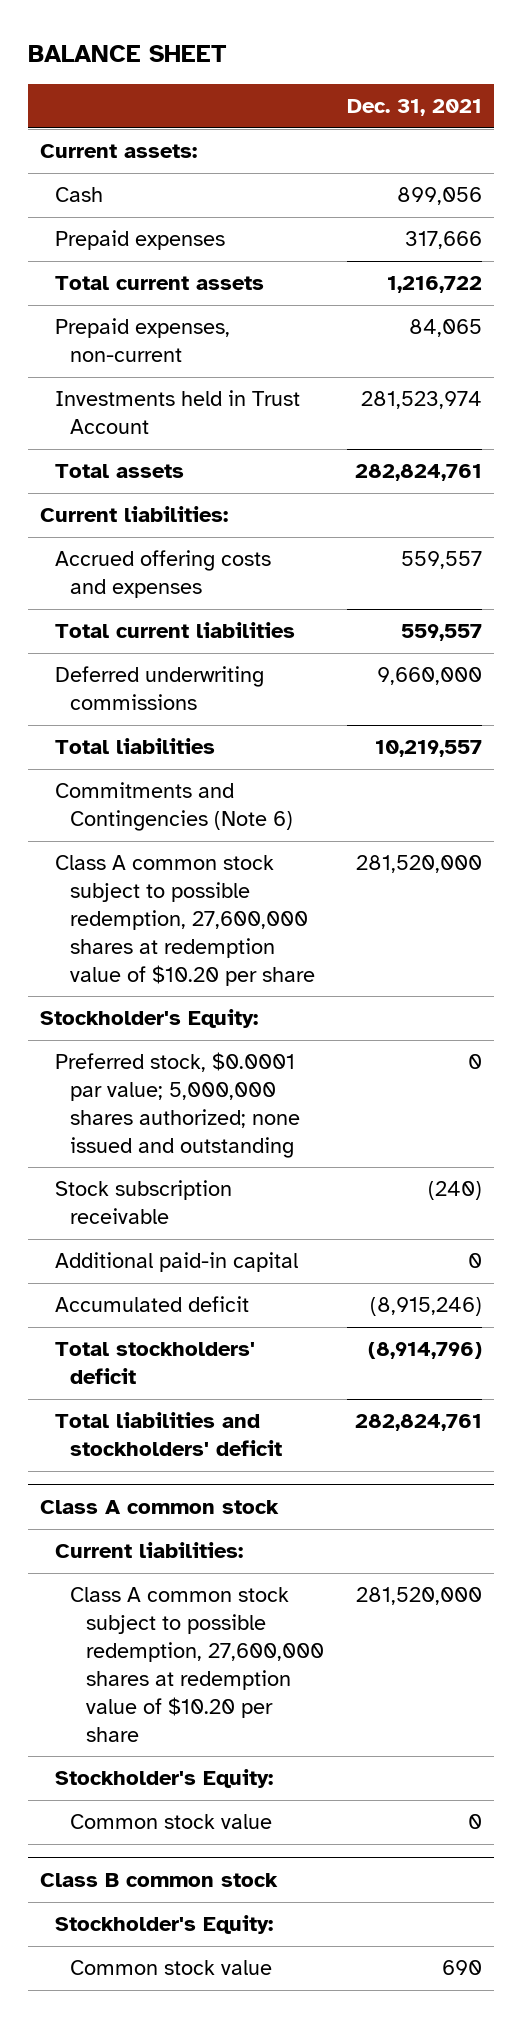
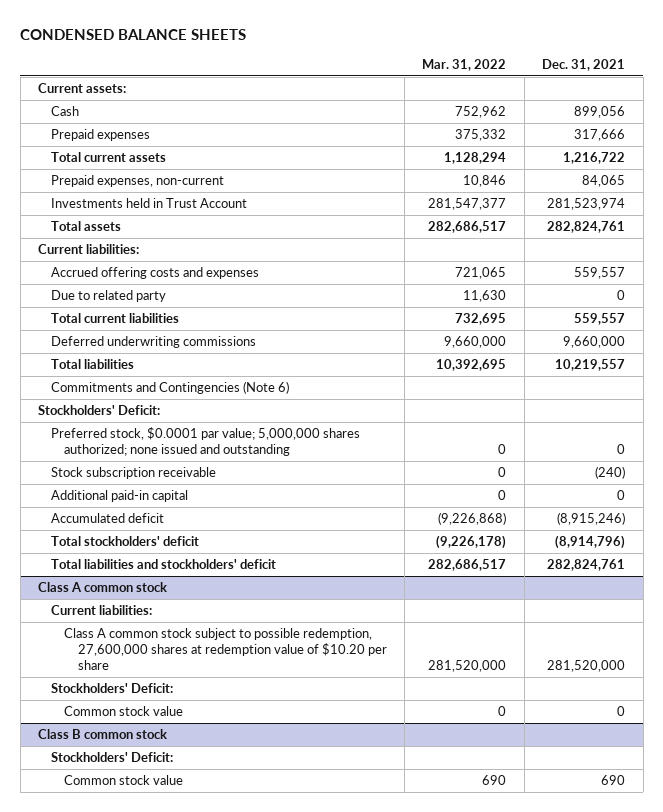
[27,44,227,62] BALANCE SHEET -> [20,29,247,41] CONDENSED BALANCE SHEETS
none -> [422,59,507,72] Mar. 31, 2022
none -> [51,289,167,302] Due to related party
[54,855,316,986] Class A common stock subject to possible redemption, 27,600,000 shares at redemption value of $10.20 per share -> none
[39,1009,258,1029] Stockholder's Equity: -> [37,404,160,415] Stockholders' Deficit:
[54,1769,273,1789] Stockholder's Equity: -> [51,682,174,693] Stockholders' Deficit:
[54,1915,273,1935] Stockholder's Equity: -> [51,751,174,762] Stockholders' Deficit:

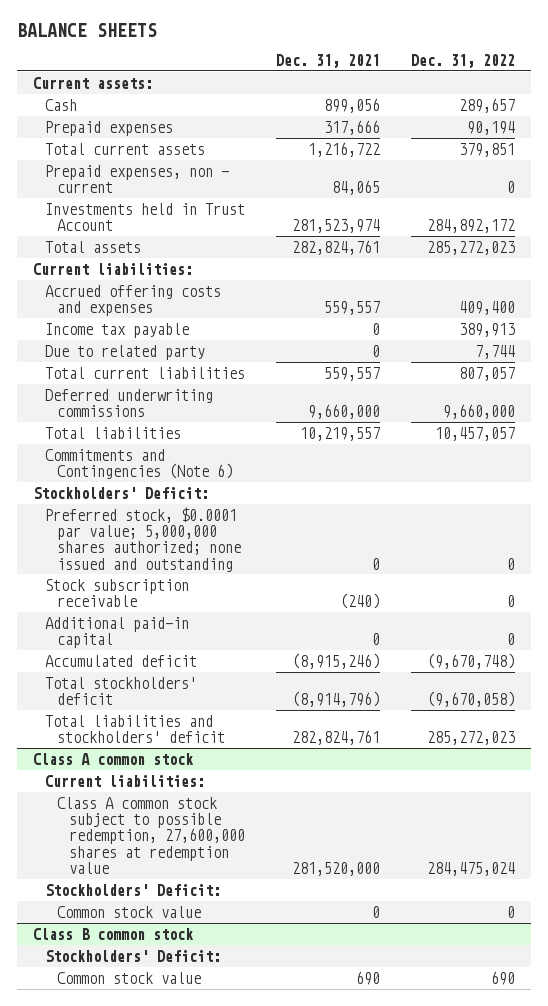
[20,29,247,41] CONDENSED BALANCE SHEETS -> [17,22,158,37] BALANCE SHEETS
[422,59,507,72] Mar. 31, 2022 -> none
none -> [411,53,516,68] Dec. 31, 2022
[51,174,225,187] Prepaid expenses, non-current -> [44,164,229,193] Prepaid expenses, non - current
none -> [44,322,189,338] Income tax payable
[64,627,387,671] Class A common stock subject to possible redemption, 27,600,000 shares at redemption value of $10.20 per share -> [56,796,245,874] Class A common stock subject to possible redemption, 27,600,000 shares at redemption value

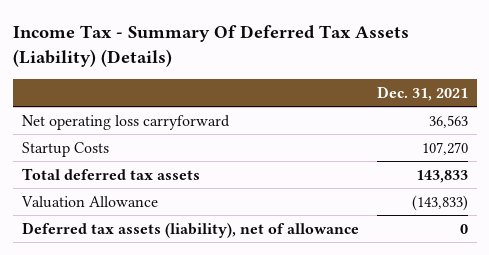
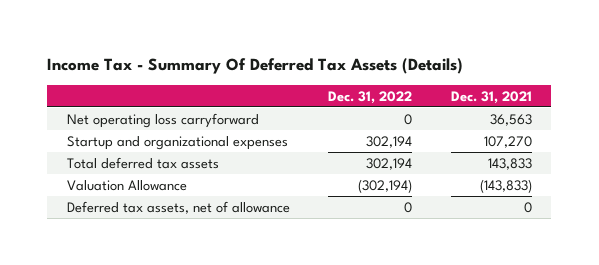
[12,24,409,67] Income Tax - Summary Of Deferred Tax Assets (Liability) (Details) -> [47,58,464,75] Income Tax - Summary Of Deferred Tax Assets (Details)
none -> [328,90,413,104] Dec. 31, 2022
[21,141,109,157] Startup Costs -> [66,135,288,150] Startup and organizational expenses
[21,221,359,238] Deferred tax assets (liability), net of allowance -> [66,200,290,214] Deferred tax assets, net of allowance

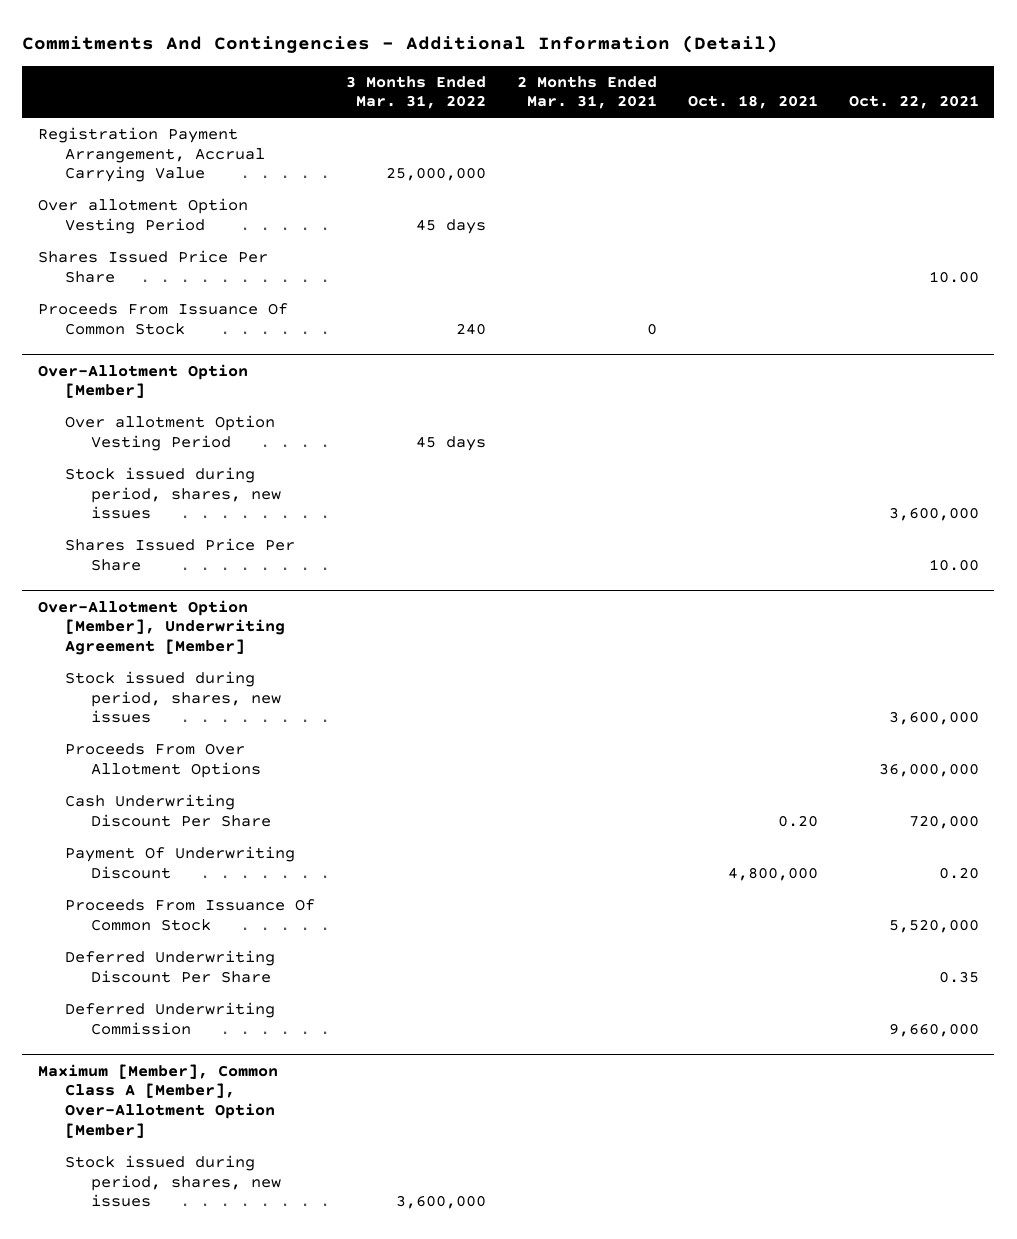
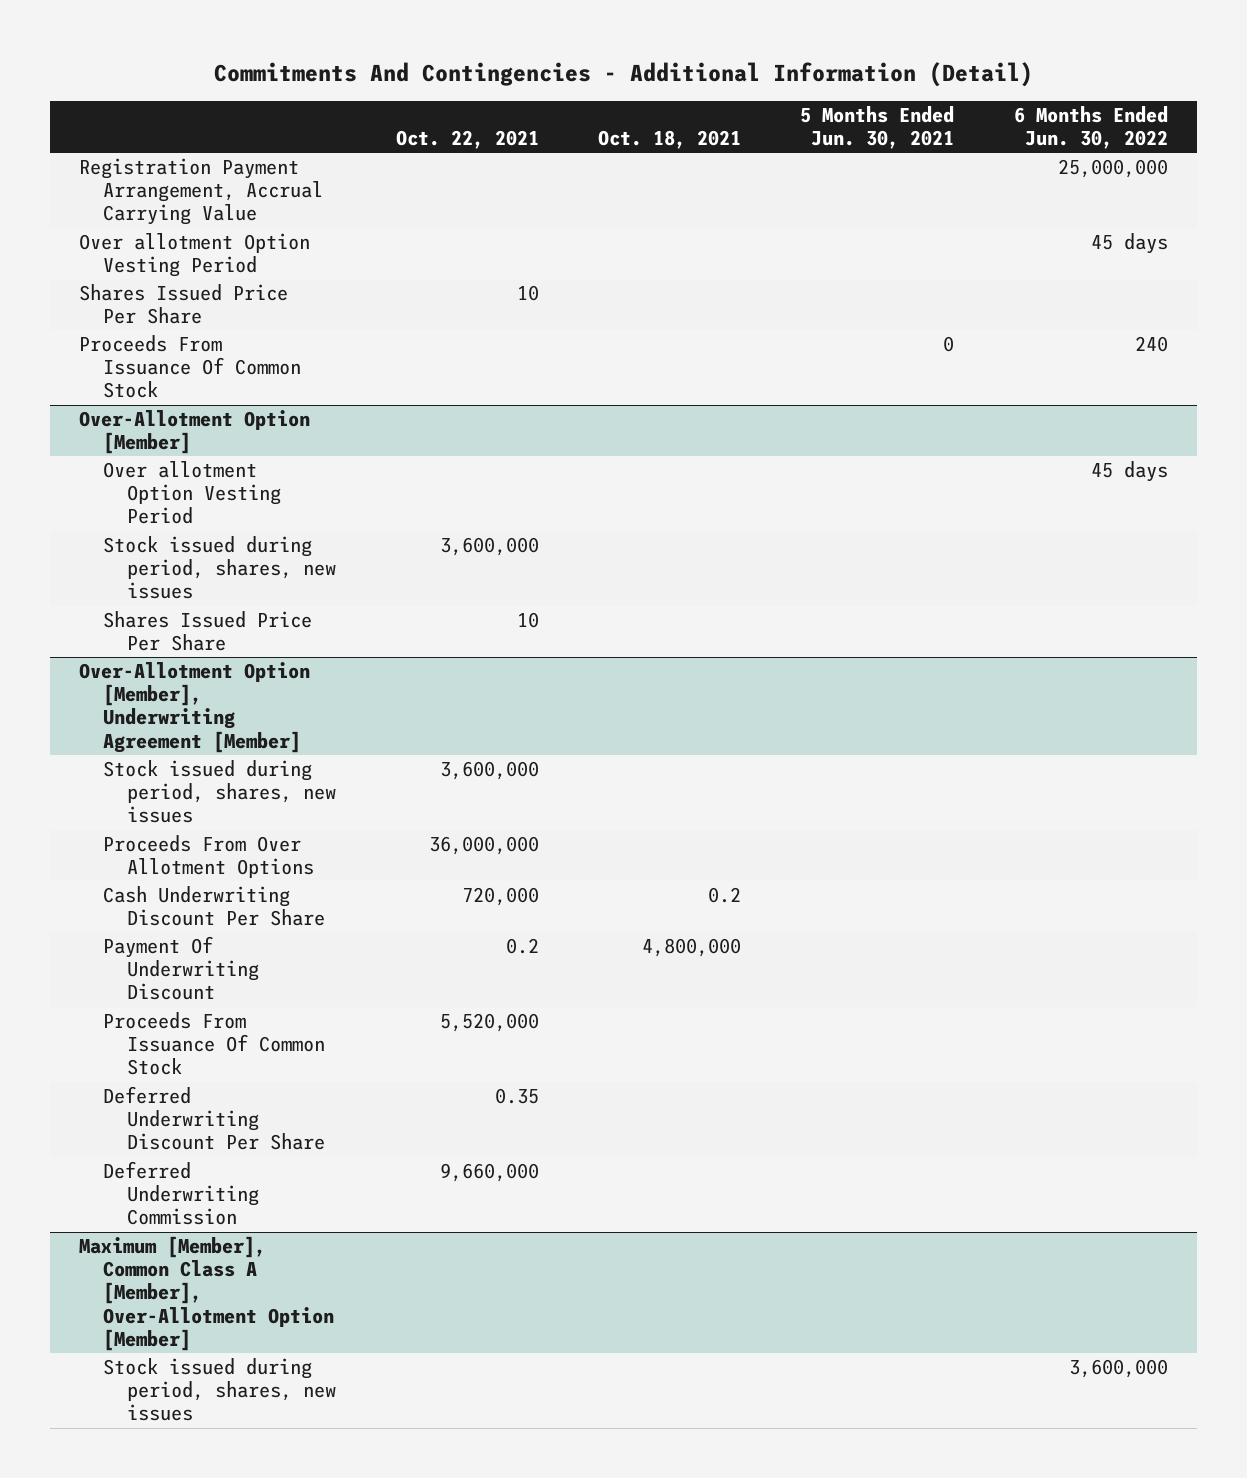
[345,75,486,110] 3 Months Ended Mar. 31, 2022 -> none
[516,75,657,110] 2 Months Ended Mar. 31, 2021 -> none
none -> [800,105,955,150] 5 Months Ended Jun. 30, 2021
none -> [1013,105,1168,150] 6 Months Ended Jun. 30, 2022
[928,270,979,283] 10.00 -> [516,285,539,302] 10
[928,558,979,571] 10.00 -> [516,612,539,629] 10
[777,814,818,827] 0.20 -> [707,887,741,904] 0.2
[938,866,979,879] 0.20 -> [505,938,539,955] 0.2

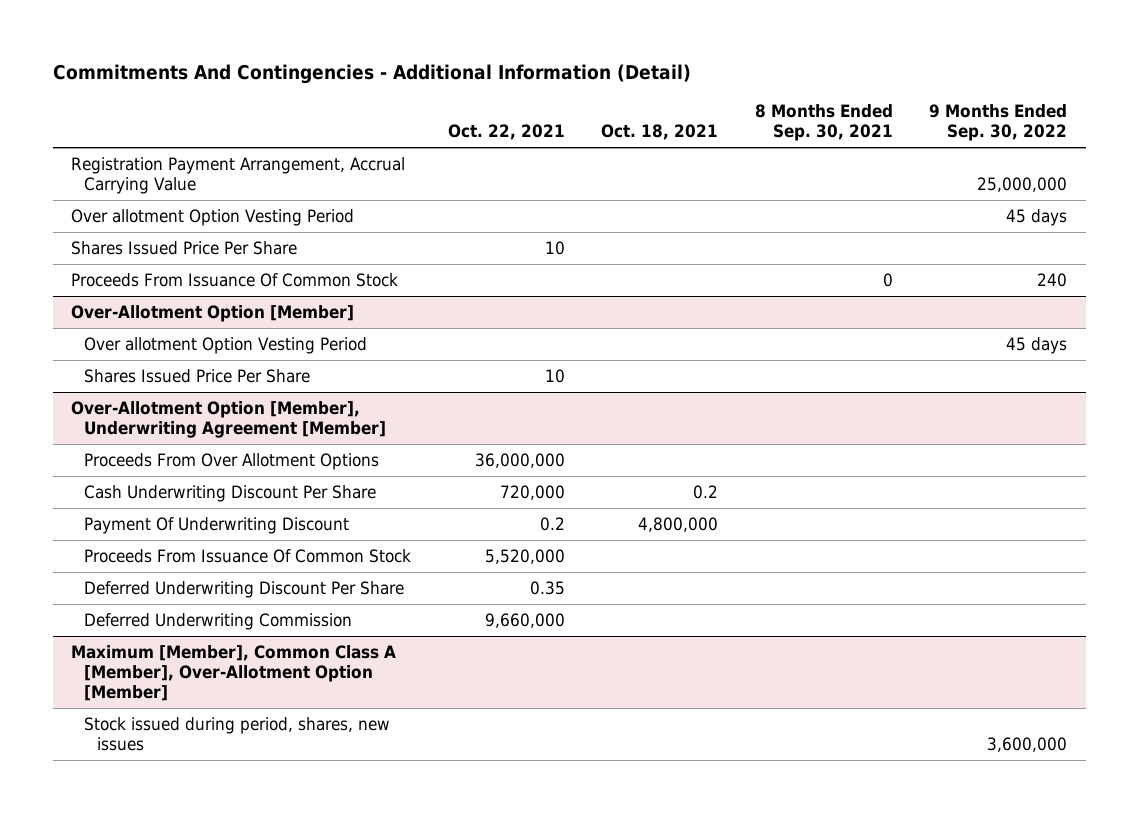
[800,105,955,150] 5 Months Ended Jun. 30, 2021 -> none
[1013,105,1168,150] 6 Months Ended Jun. 30, 2022 -> none
none -> [754,104,893,142] 8 Months Ended Sep. 30, 2021
none -> [929,104,1068,142] 9 Months Ended Sep. 30, 2022
[103,536,337,600] Stock issued during period, shares, new issues -> none
[103,760,337,824] Stock issued during period, shares, new issues -> none

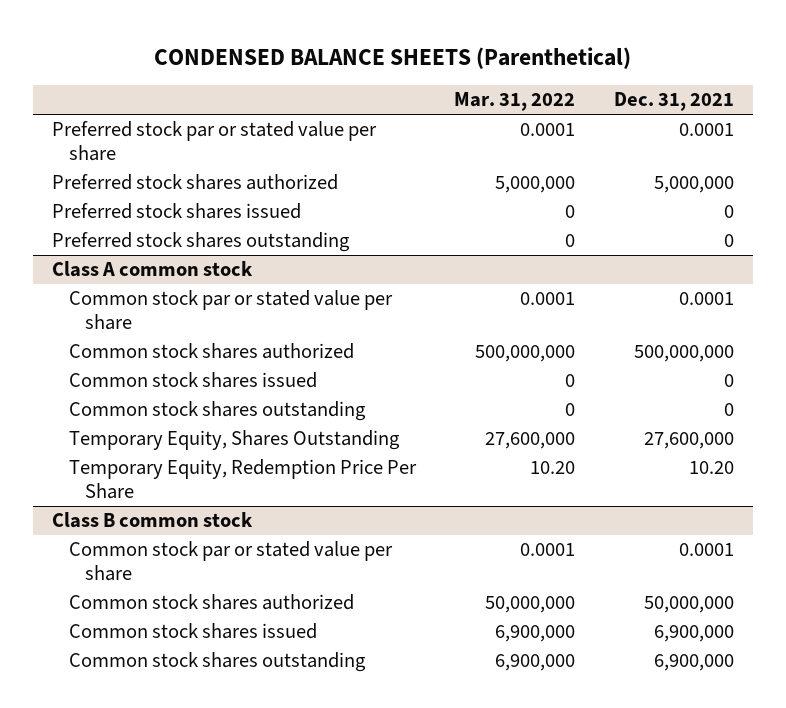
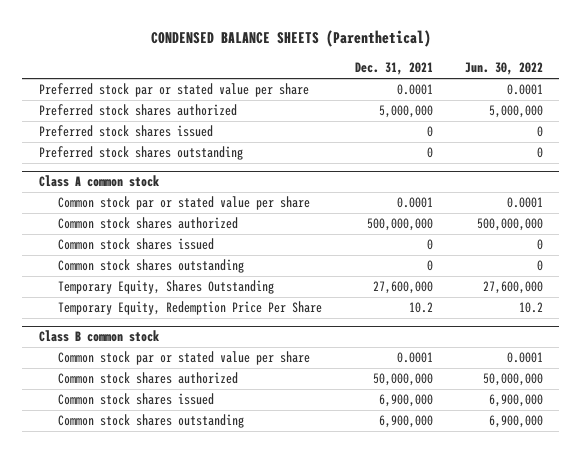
[454,92,576,112] Mar. 31, 2022 -> none
none -> [464,62,543,76] Jun. 30, 2022
[688,461,734,475] 10.20 -> [408,302,433,314] 10.2

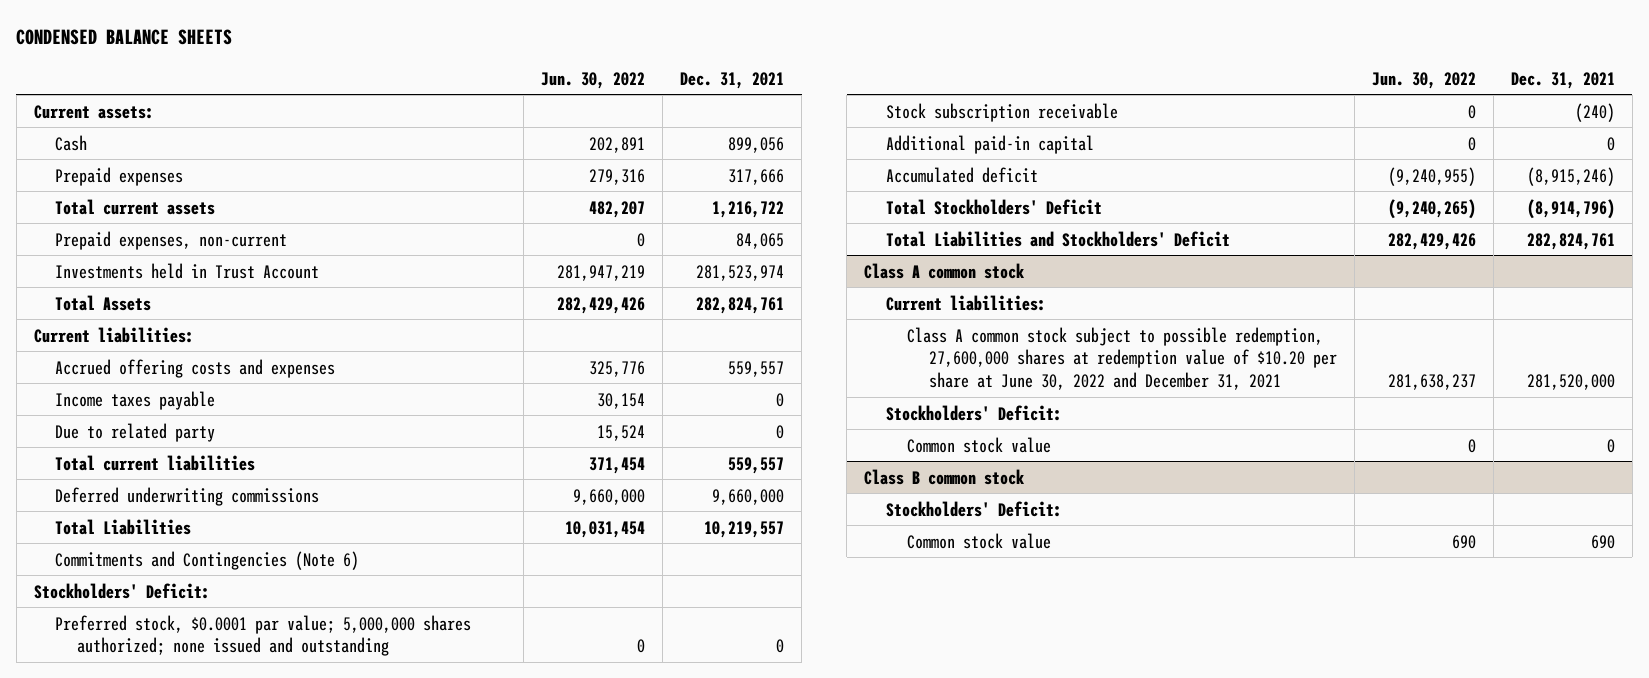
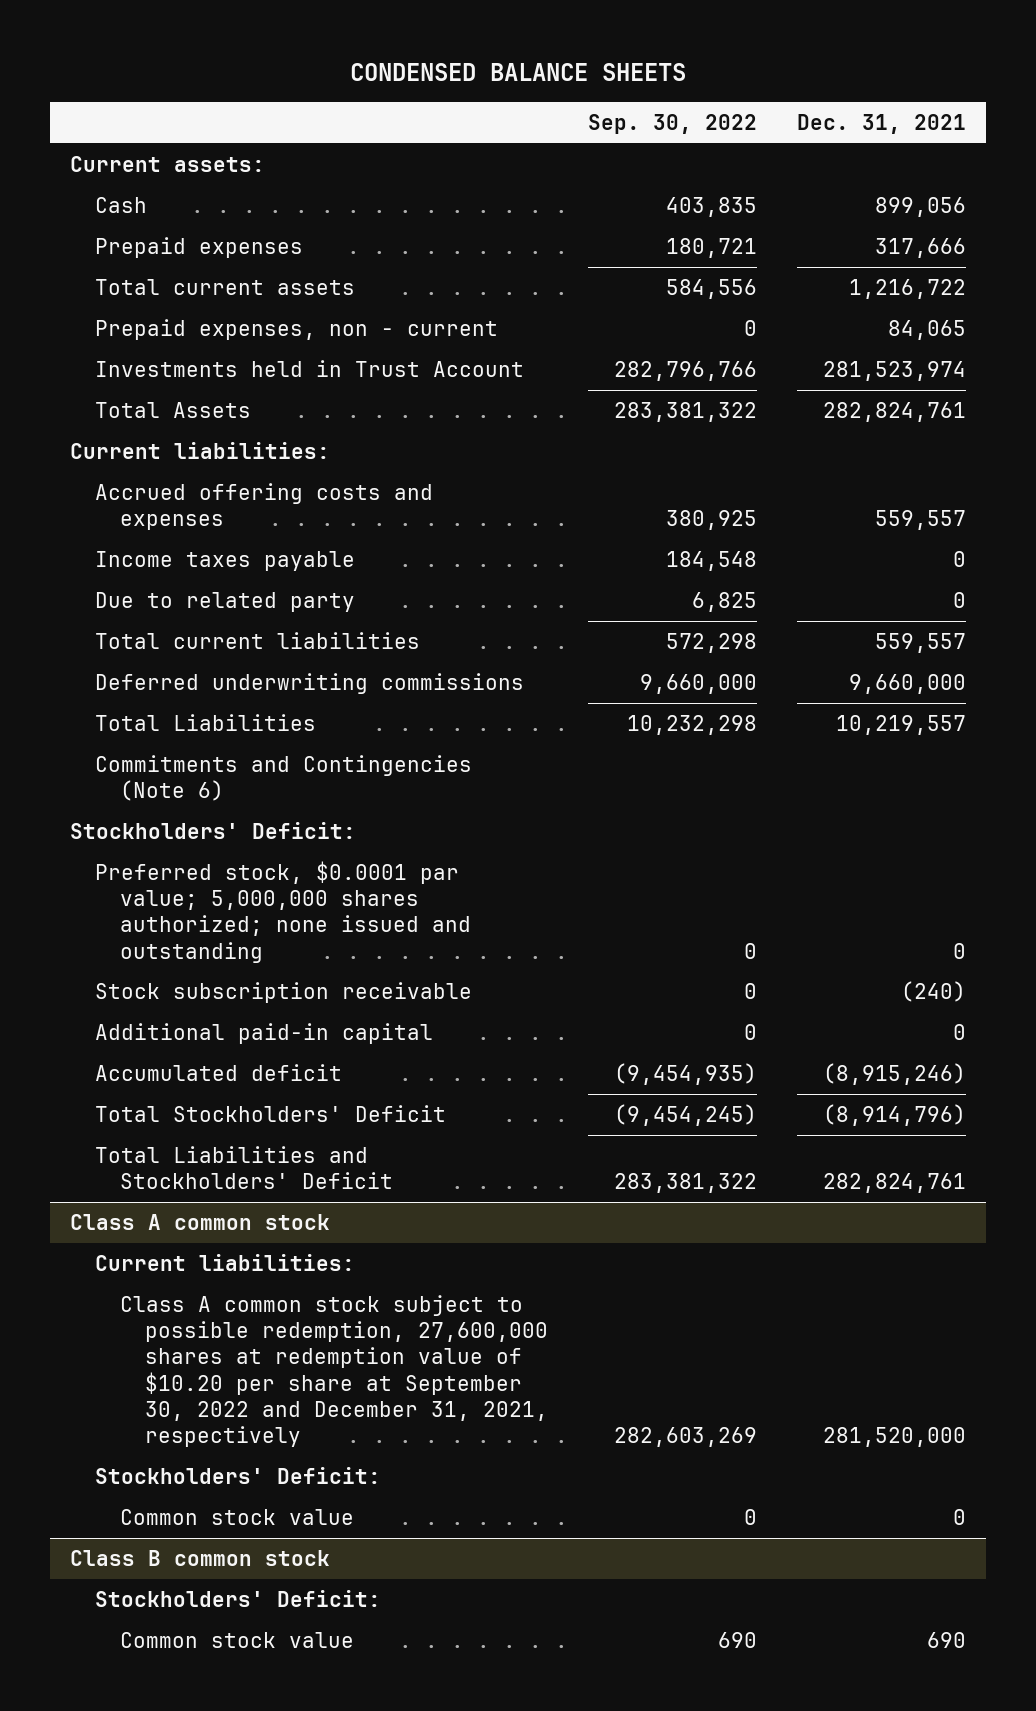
[541,71,646,89] Jun. 30, 2022 -> none
none -> [587,113,757,134] Sep. 30, 2022
[55,230,288,250] Prepaid expenses, non-current -> [94,318,498,340] Prepaid expenses, non - current
[907,326,1337,390] Class A common stock subject to possible redemption, 27,600,000 shares at redemption value of $10.20 per share at June 30, 2022 and December 31, 2021 -> [119,1294,548,1448] Class A common stock subject to possible redemption, 27,600,000 shares at redemption value of $10.20 per share at September 30, 2022 and December 31, 2021, respectively

